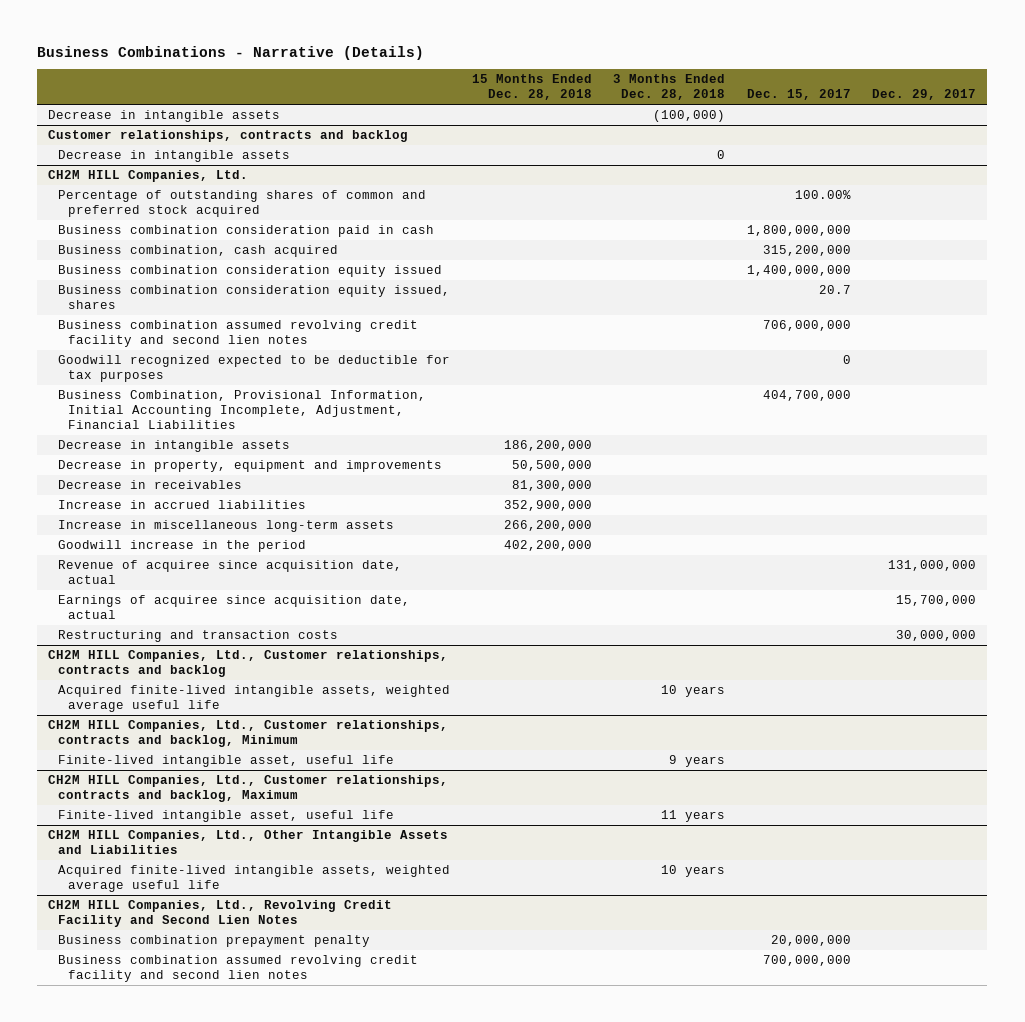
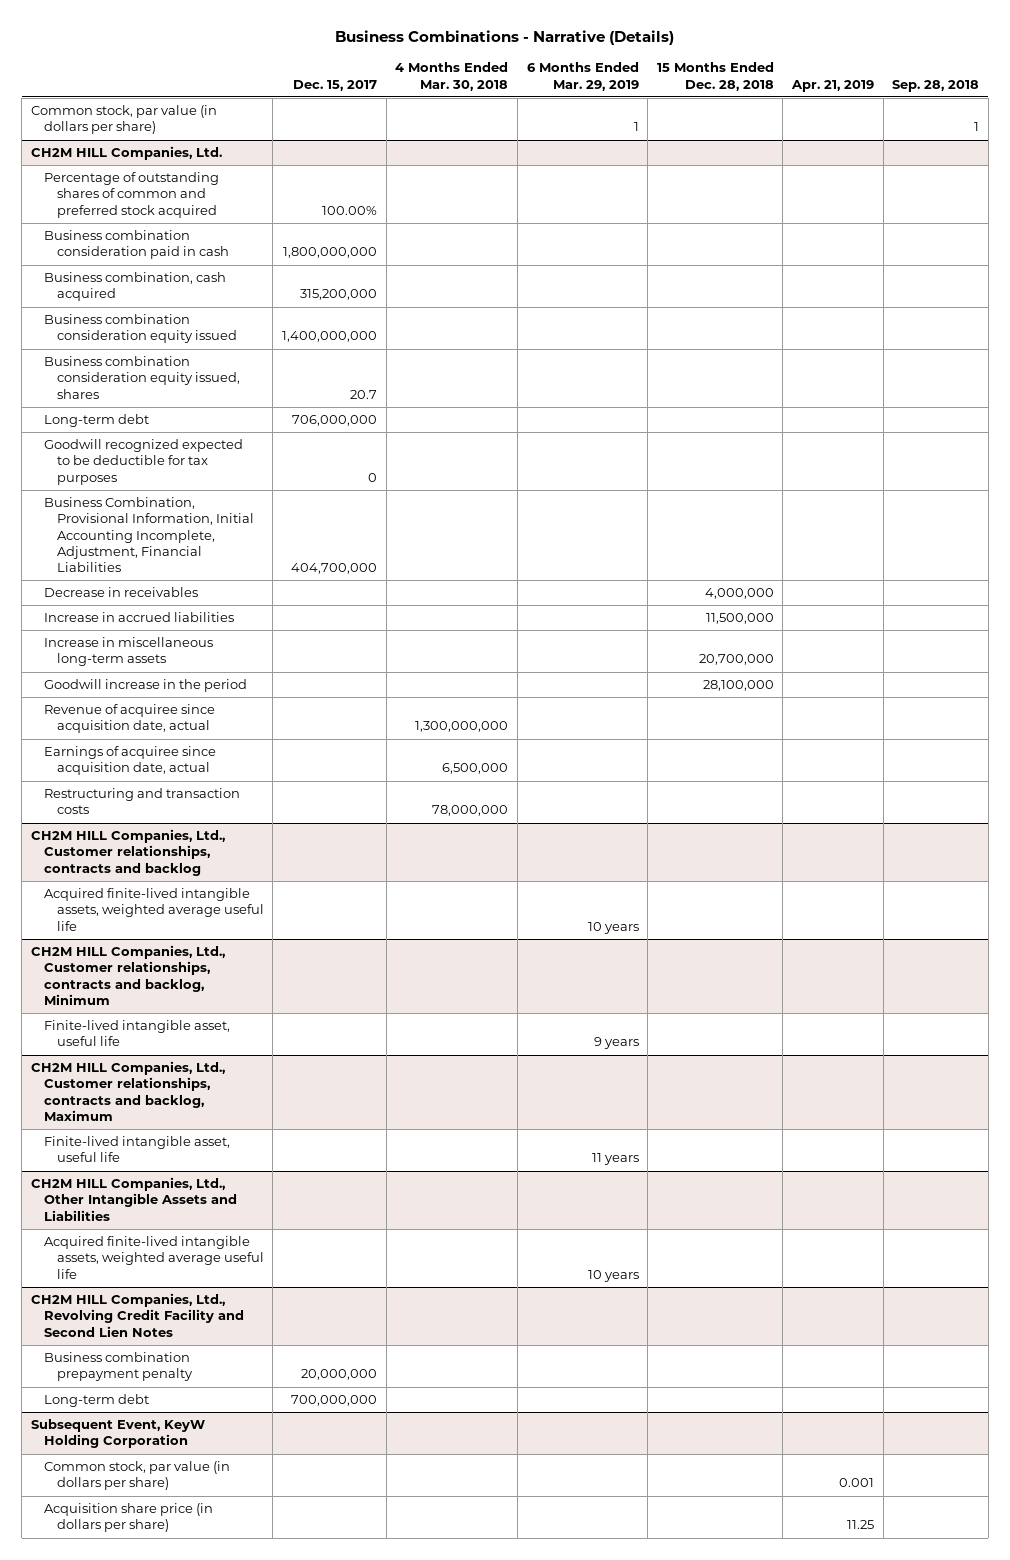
[613,74,726,101] 3 Months Ended Dec. 28, 2018 -> none
[872,89,977,101] Dec. 29, 2017 -> none
none -> [395,62,509,91] 4 Months Ended Mar. 30, 2018
none -> [526,62,639,91] 6 Months Ended Mar. 29, 2019
none -> [791,79,875,92] Apr. 21, 2019
none -> [892,79,980,92] Sep. 28, 2018
[48,110,281,123] Decrease in intangible assets -> none
[48,130,409,143] Customer relationships, contracts and backlog -> none
[58,150,291,163] Decrease in intangible assets -> none
none -> [31,105,218,135] Common stock, par value (in dollars per share)
[58,320,419,348] Business combination assumed revolving credit facility and second lien notes -> [43,414,149,428] Long-term debt
[58,440,291,453] Decrease in intangible assets -> none
[58,460,443,473] Decrease in property, equipment and improvements -> none
[511,480,592,492] 81,300,000 -> [704,588,774,600] 4,000,000
[503,500,592,512] 352,900,000 -> [705,613,774,625] 11,500,000
[503,520,592,532] 266,200,000 -> [698,654,774,666] 20,700,000
[503,540,592,552] 402,200,000 -> [702,680,774,692] 28,100,000
[58,955,419,983] Business combination assumed revolving credit facility and second lien notes -> [43,1394,149,1408] Long-term debt
none -> [31,1419,206,1449] Subsequent Event, KeyW Holding Corporation
none -> [43,1461,230,1491] Common stock, par value (in dollars per share)
none -> [43,1503,213,1533] Acquisition share price (in dollars per share)

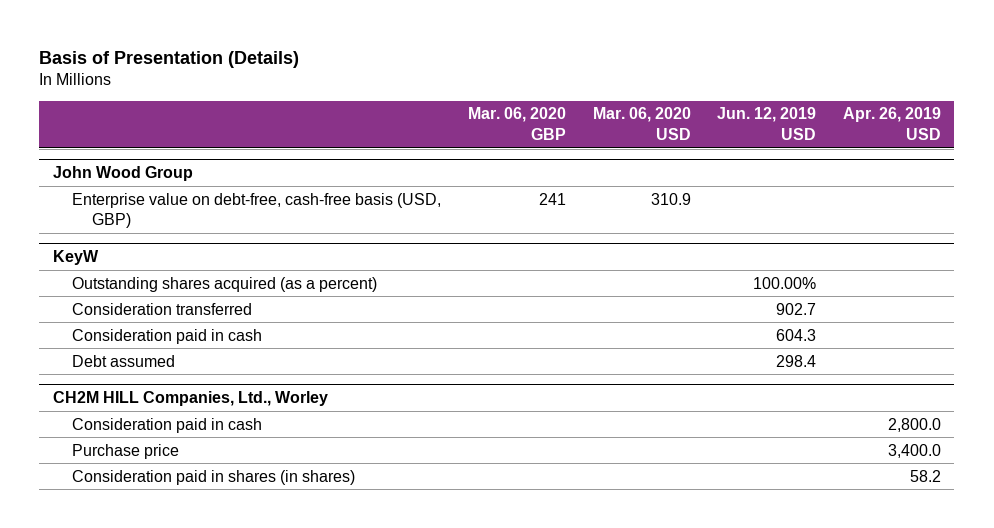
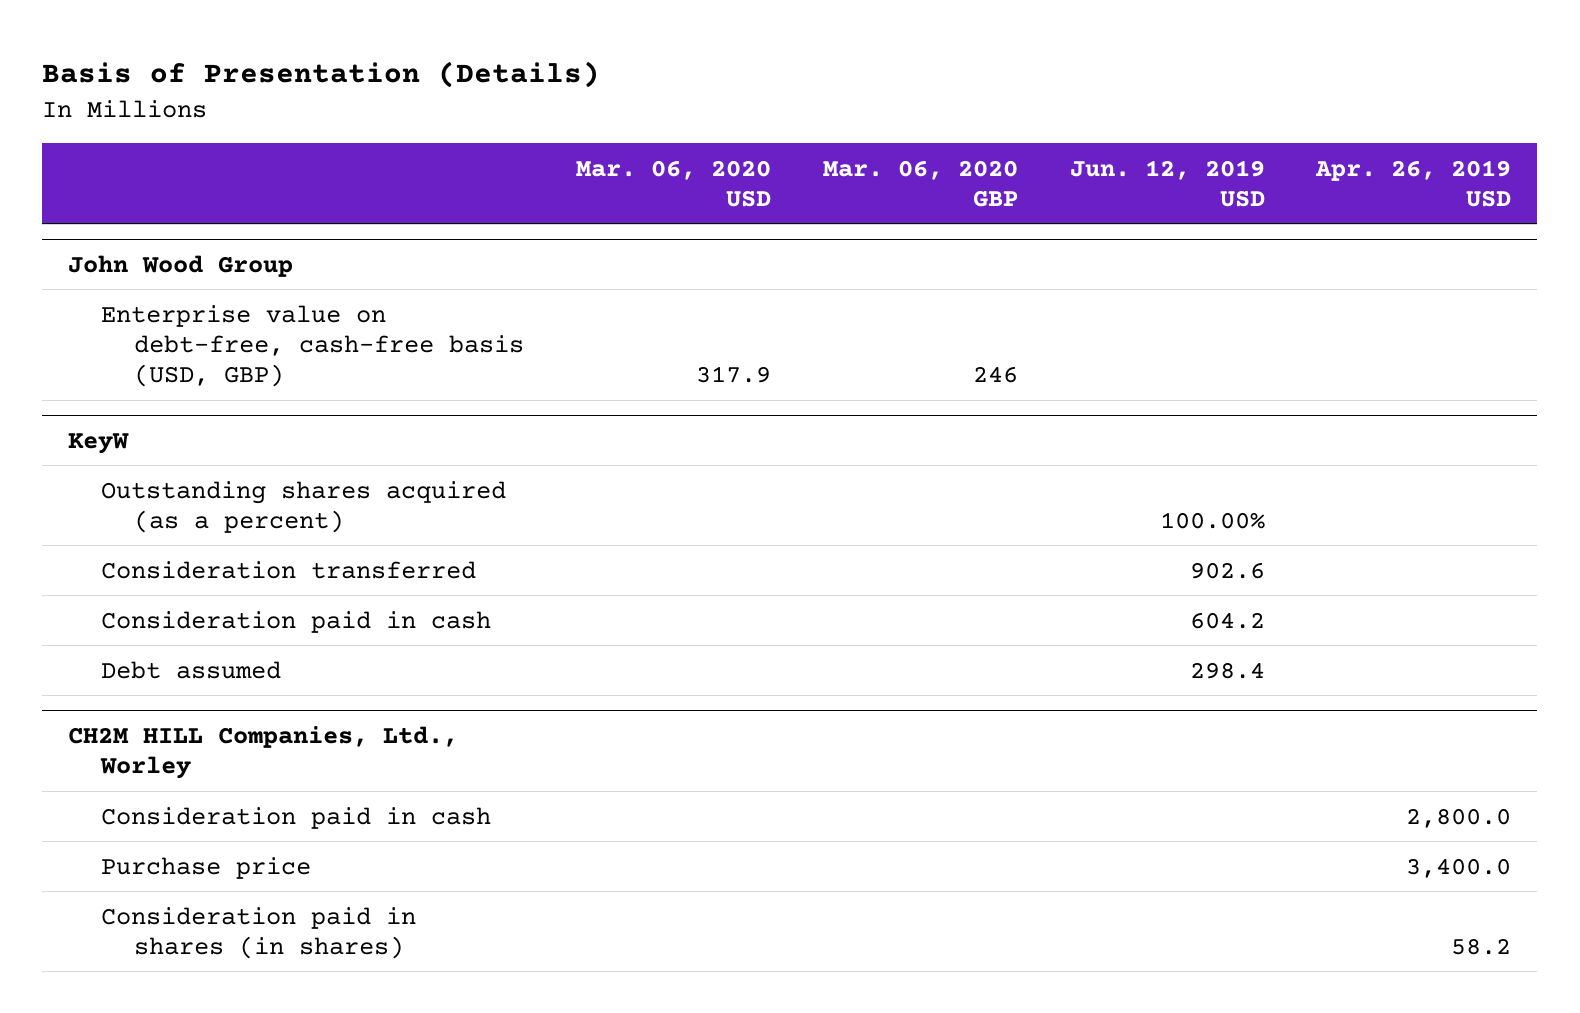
[539,192,567,205] 241 -> [972,366,1018,384] 246
[650,192,691,205] 310.9 -> [696,366,772,384] 317.9
[776,302,817,315] 902.7 -> [1189,561,1265,579] 902.6
[776,328,817,341] 604.3 -> [1189,611,1265,629] 604.2

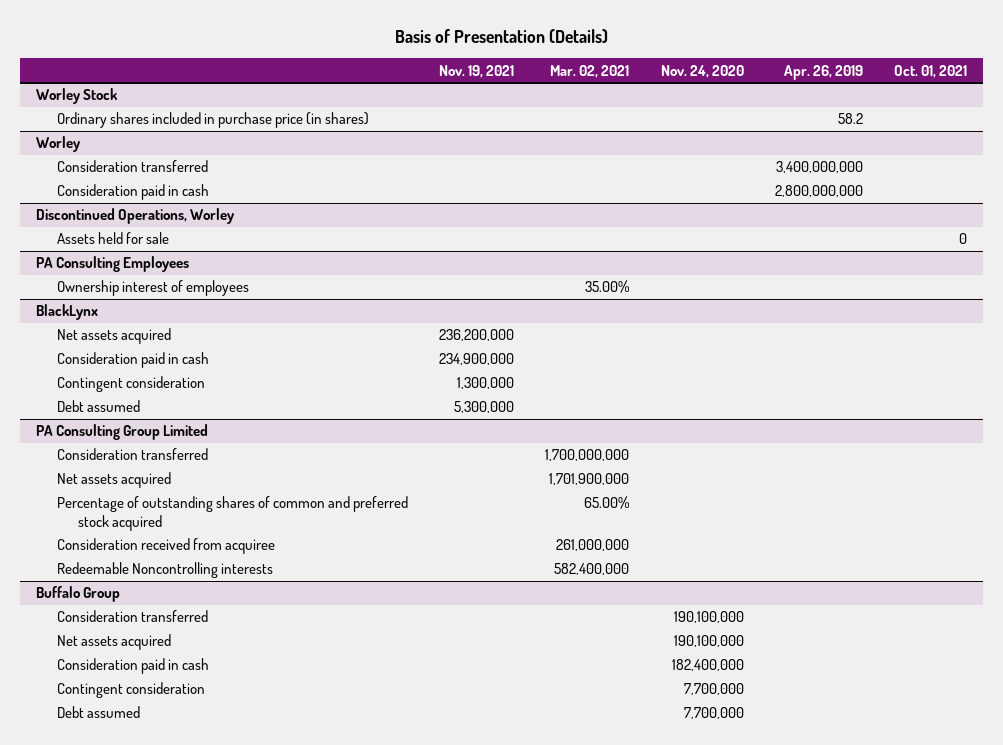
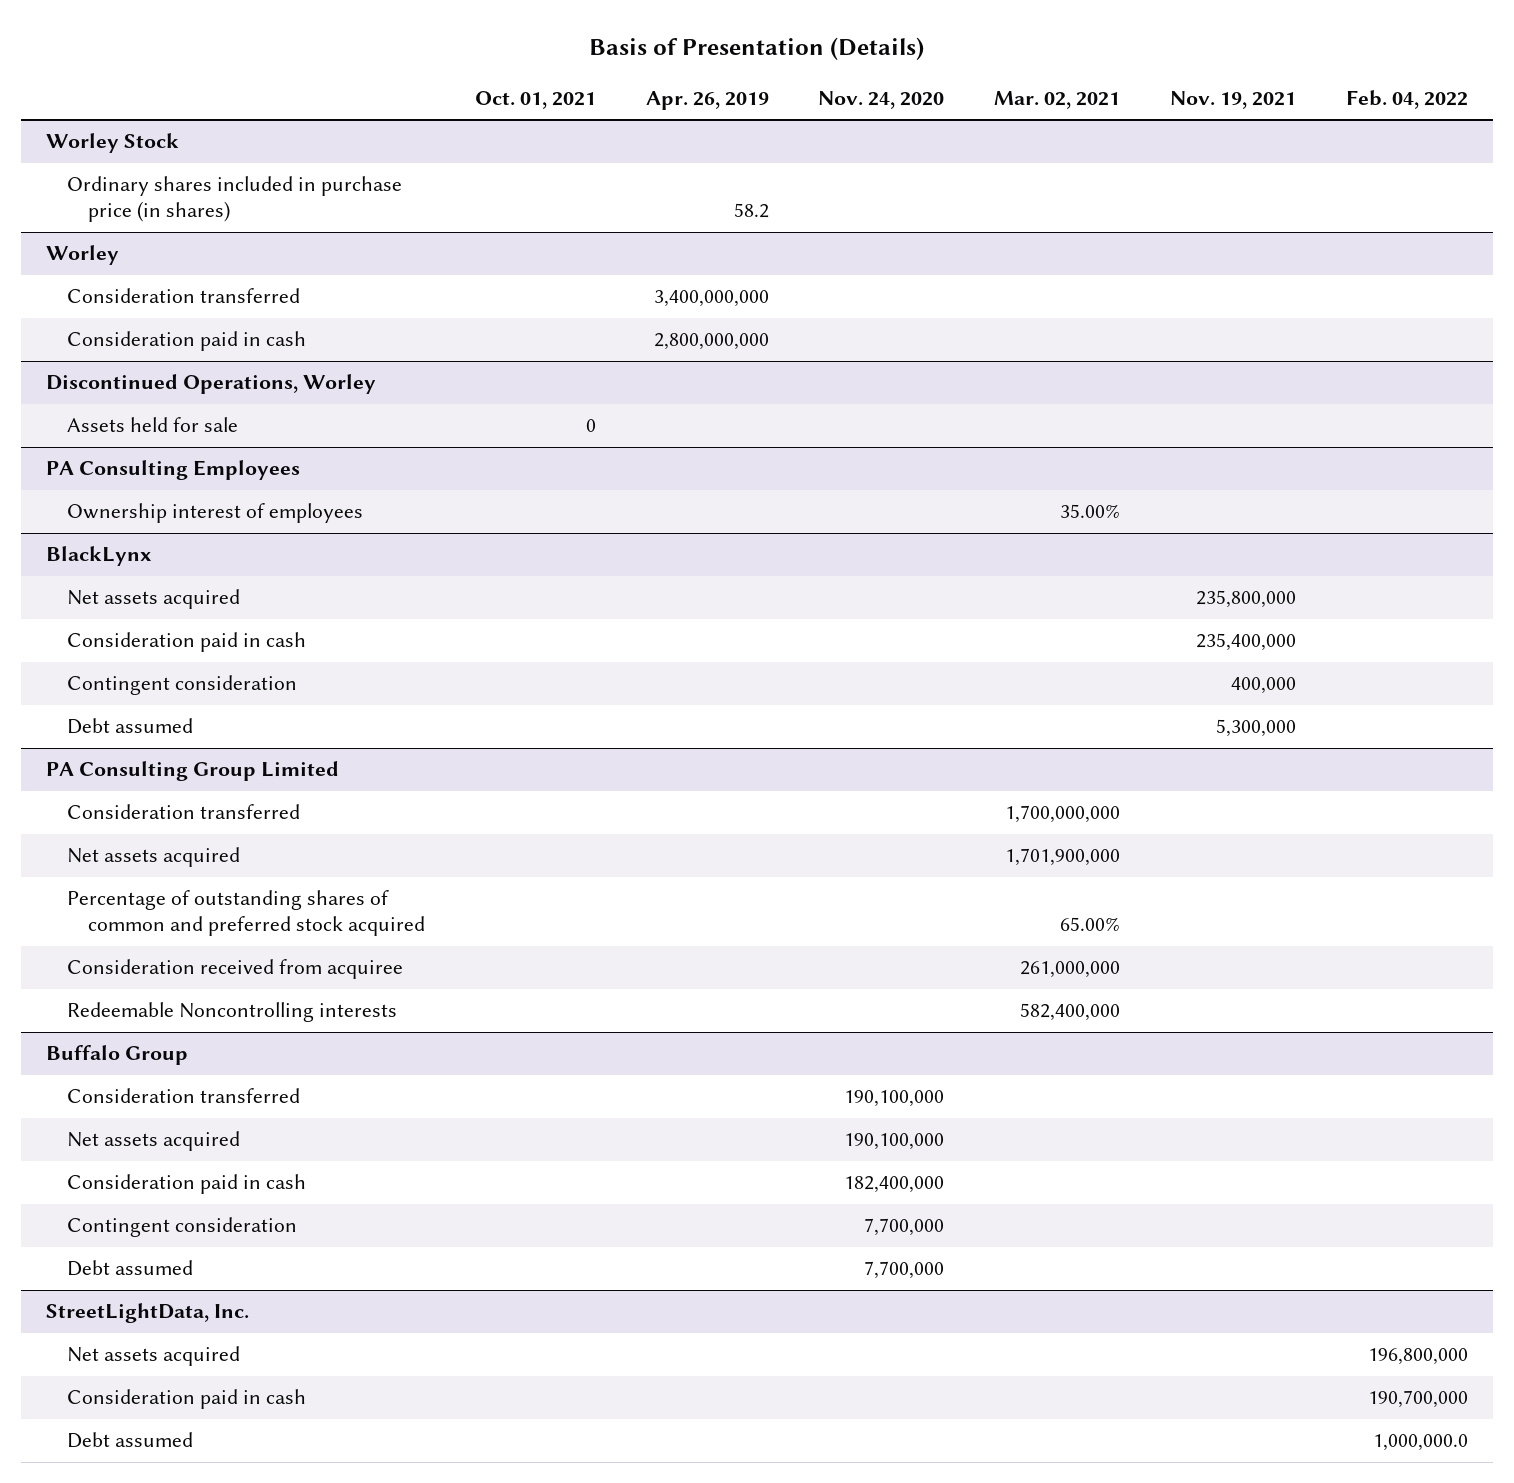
none -> [1345,89,1468,109] Feb. 04, 2022
[439,329,515,342] 236,200,000 -> [1196,590,1297,609] 235,800,000
[439,353,515,366] 234,900,000 -> [1196,633,1297,652] 235,400,000
[457,377,515,390] 1,300,000 -> [1231,677,1297,695] 400,000
none -> [46,1303,250,1324] StreetLightData, Inc.
none -> [67,1346,241,1367] Net assets acquired
none -> [67,1389,307,1410] Consideration paid in cash
none -> [67,1432,194,1449] Debt assumed

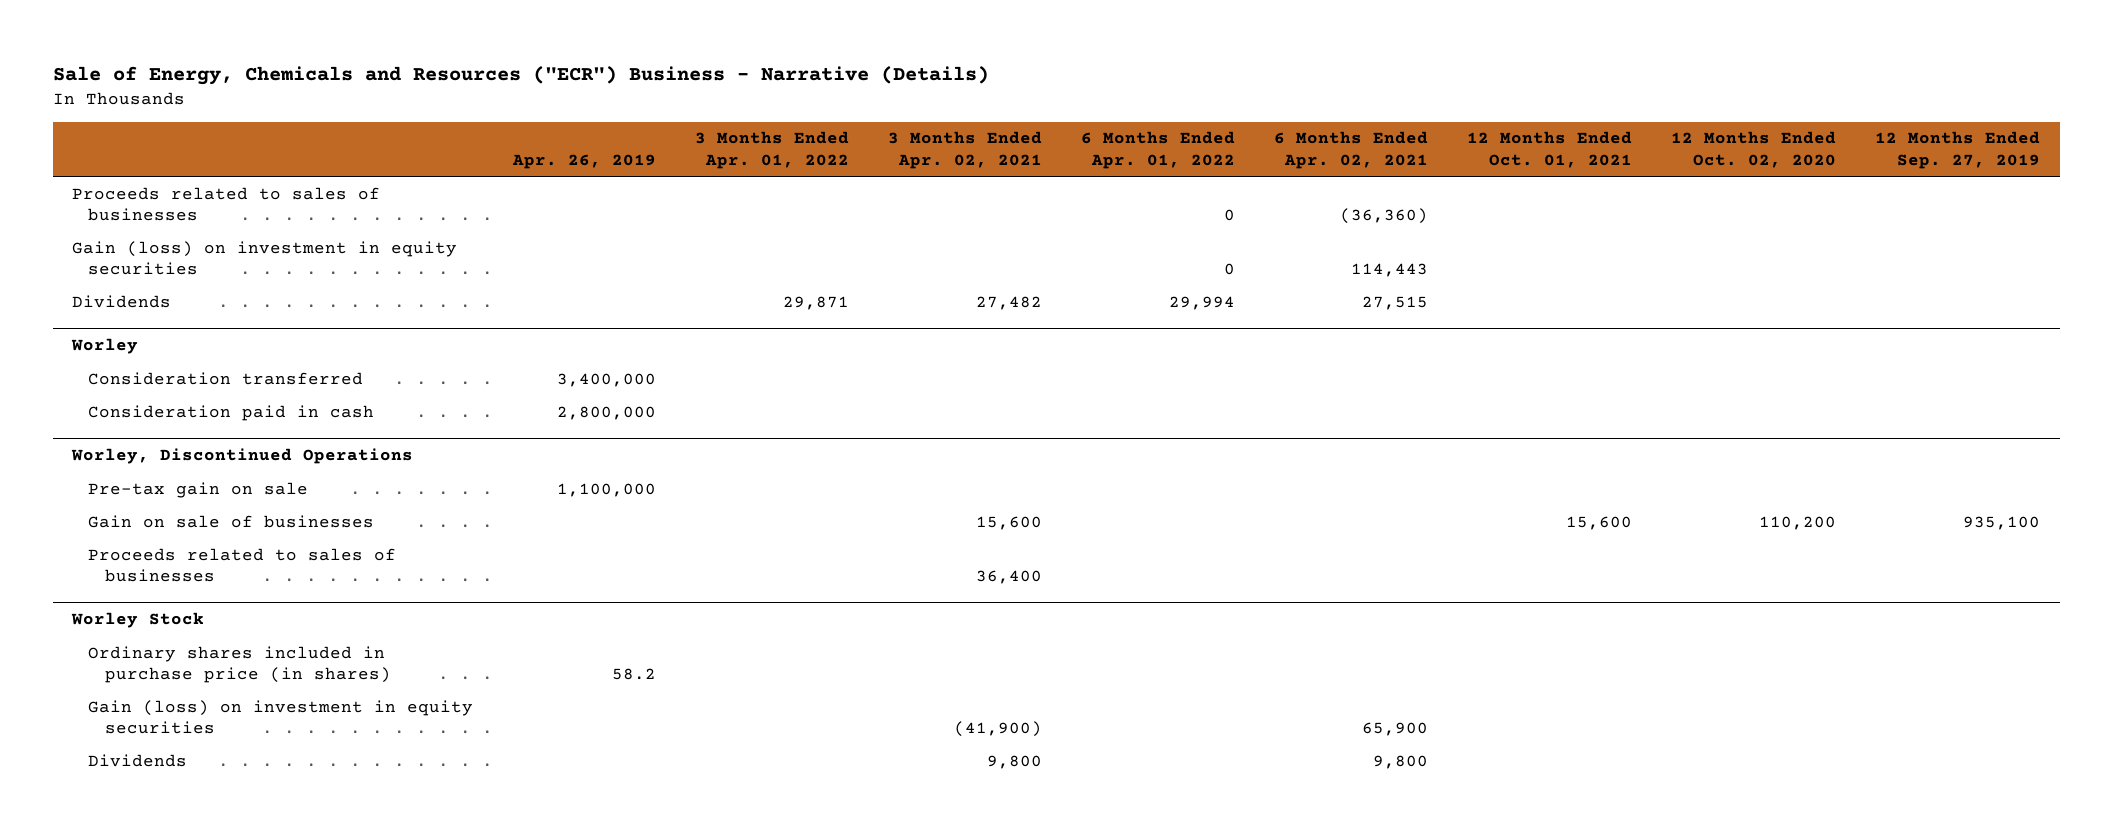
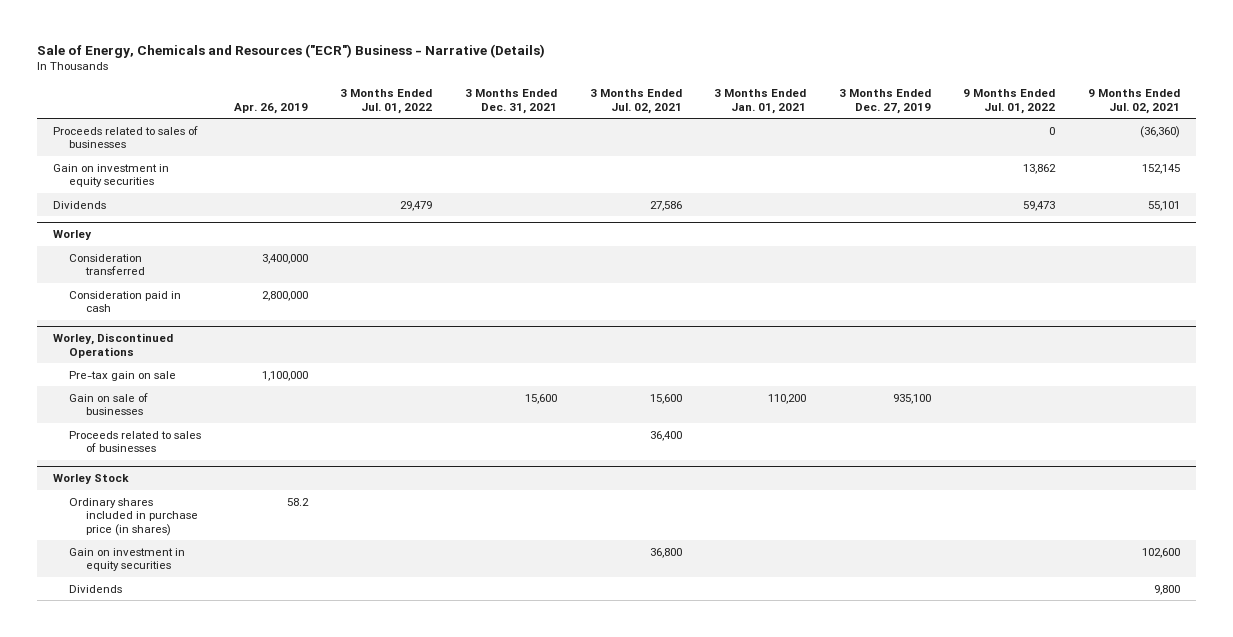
[694,131,849,169] 3 Months Ended Apr. 01, 2022 -> none
[887,131,1042,169] 3 Months Ended Apr. 02, 2021 -> none
[1080,131,1235,169] 6 Months Ended Apr. 01, 2022 -> none
[1273,131,1428,169] 6 Months Ended Apr. 02, 2021 -> none
[1466,131,1632,168] 12 Months Ended Oct. 01, 2021 -> none
[1670,131,1836,168] 12 Months Ended Oct. 02, 2020 -> none
[1875,131,2041,169] 12 Months Ended Sep. 27, 2019 -> none
none -> [340,89,433,115] 3 Months Ended Jul. 01, 2022
none -> [464,89,557,115] 3 Months Ended Dec. 31, 2021
none -> [589,89,682,115] 3 Months Ended Jul. 02, 2021
none -> [714,89,807,115] 3 Months Ended Jan. 01, 2021
none -> [838,89,931,115] 3 Months Ended Dec. 27, 2019
none -> [963,89,1056,115] 9 Months Ended Jul. 01, 2022
none -> [1087,89,1180,115] 9 Months Ended Jul. 02, 2021
[72,240,458,275] Gain (loss) on investment in equity securities -> [53,163,170,188] Gain on investment in equity securities
[88,699,474,734] Gain (loss) on investment in equity securities -> [69,547,186,572] Gain on investment in equity securities

